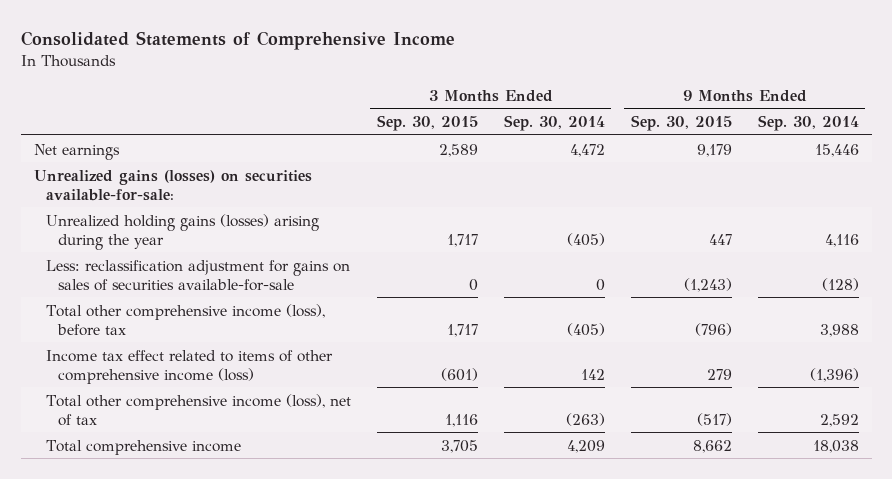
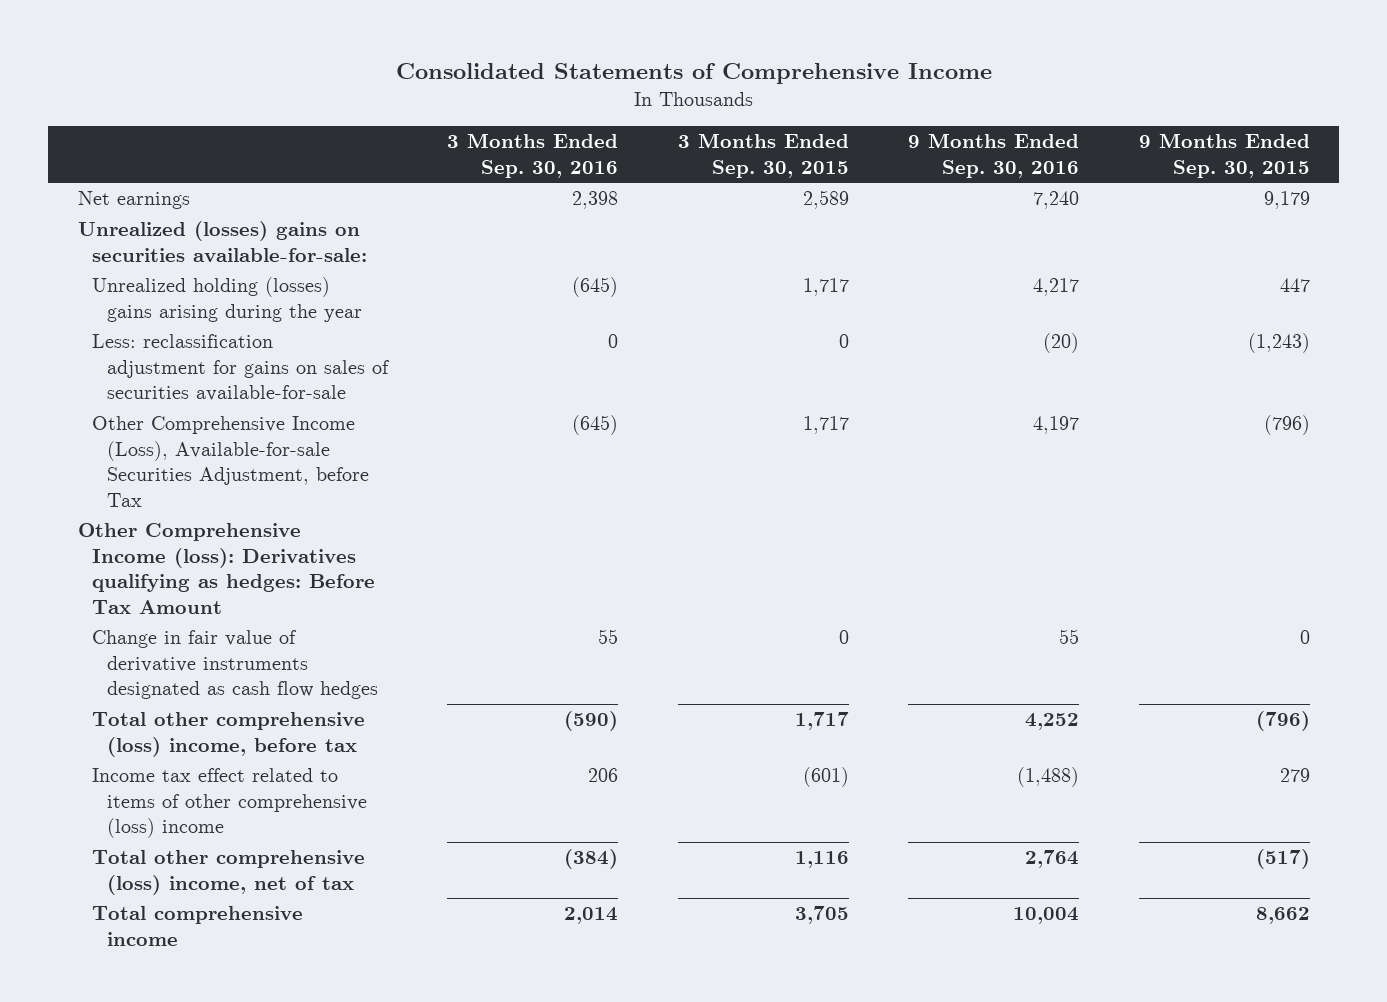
[503,114,605,131] Sep. 30, 2014 -> none
[757,114,859,131] Sep. 30, 2014 -> none
none -> [447,133,619,178] 3 Months Ended Sep. 30, 2016
none -> [908,133,1080,178] 9 Months Ended Sep. 30, 2016
[33,169,312,201] Unrealized gains (losses) on securities available-for-sale: -> [77,221,368,262] Unrealized (losses) gains on securities available-for-sale:
[45,213,319,250] Unrealized holding gains (losses) arising during the year -> [92,277,362,322] Unrealized holding (losses) gains arising during the year
none -> [92,416,369,507] Other Comprehensive Income (Loss), Available-for-sale Securities Adjustment, before Tax
none -> [77,523,376,614] Other Comprehensive Income (loss): Derivatives qualifying as hedges: Before Tax Amount
none -> [92,630,378,700] Change in fair value of derivative instruments designated as cash flow hedges
[45,303,325,336] Total other comprehensive income (loss), before tax -> [92,712,366,757] Total other comprehensive (loss) income, before tax
[45,349,333,384] Income tax effect related to items of other comprehensive income (loss) -> [92,768,367,839] Income tax effect related to items of other comprehensive (loss) income
[45,393,351,426] Total other comprehensive income (loss), net of tax -> [92,850,366,895] Total other comprehensive (loss) income, net of tax

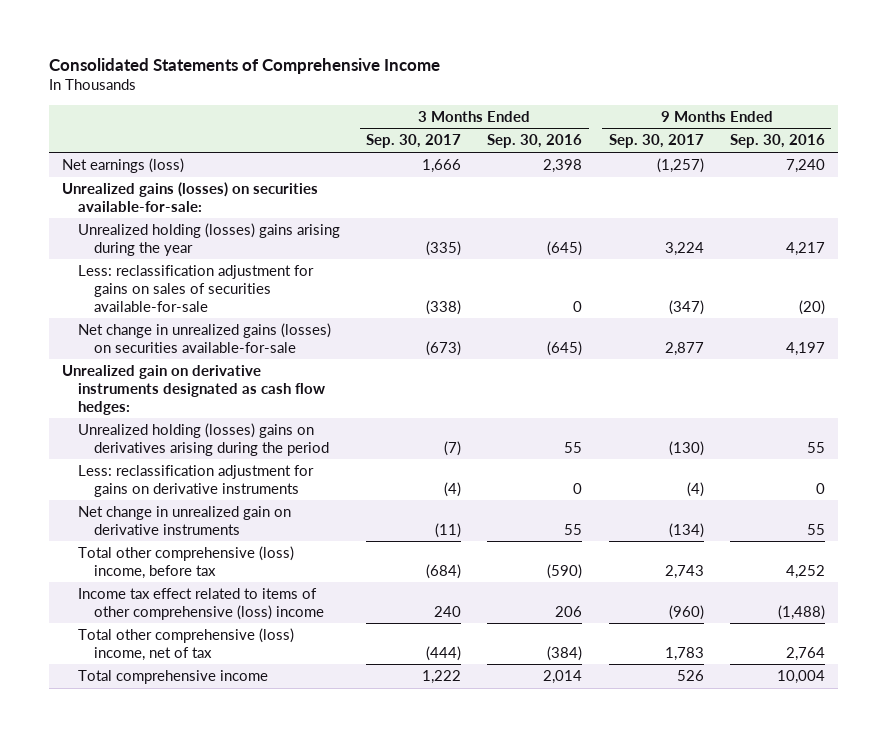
[677,133,849,178] 3 Months Ended Sep. 30, 2015 -> none
[1138,133,1310,178] 9 Months Ended Sep. 30, 2015 -> none
none -> [366,134,462,149] Sep. 30, 2017
none -> [608,134,704,149] Sep. 30, 2017
[77,191,190,210] Net earnings -> [61,158,184,174] Net earnings (loss)
[77,221,368,262] Unrealized (losses) gains on securities available-for-sale: -> [61,182,318,212] Unrealized gains (losses) on securities available-for-sale:
[92,416,369,507] Other Comprehensive Income (Loss), Available-for-sale Securities Adjustment, before Tax -> [78,323,332,353] Net change in unrealized gains (losses) on securities available-for-sale
[77,523,376,614] Other Comprehensive Income (loss): Derivatives qualifying as hedges: Before Tax Amount -> [61,365,326,415] Unrealized gain on derivative instruments designated as cash flow hedges:
[92,630,378,700] Change in fair value of derivative instruments designated as cash flow hedges -> [78,423,330,456] Unrealized holding (losses) gains on derivatives arising during the period
none -> [78,465,315,497] Less: reclassification adjustment for gains on derivative instruments
none -> [78,506,292,535] Net change in unrealized gain on derivative instruments

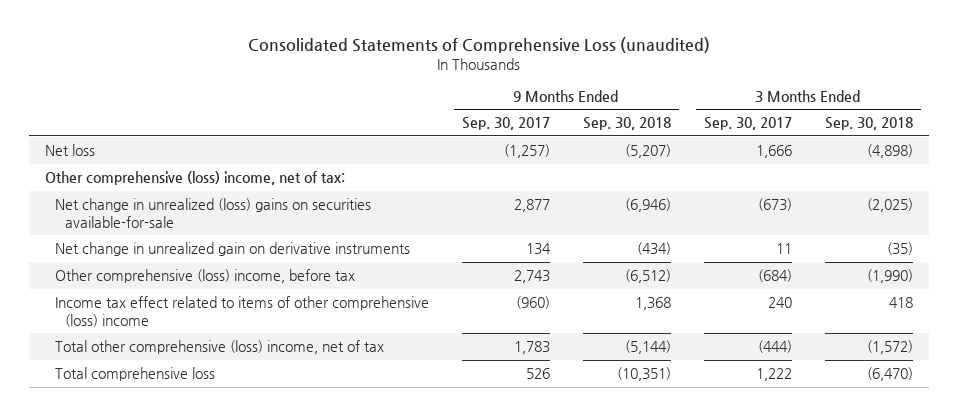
[48,57,440,74] Consolidated Statements of Comprehensive Income -> [247,37,710,54] Consolidated Statements of Comprehensive Loss (unaudited)
[487,134,583,149] Sep. 30, 2016 -> none
[729,134,825,149] Sep. 30, 2016 -> none
none -> [582,117,671,131] Sep. 30, 2018
none -> [824,117,913,131] Sep. 30, 2018
[61,182,318,212] Unrealized gains (losses) on securities available-for-sale: -> none
[78,223,341,256] Unrealized holding (losses) gains arising during the year -> none
[78,265,315,312] Less: reclassification adjustment for gains on sales of securities available-for-sale -> none
[61,365,326,415] Unrealized gain on derivative instruments designated as cash flow hedges: -> none
[78,423,330,456] Unrealized holding (losses) gains on derivatives arising during the period -> none
[78,465,315,497] Less: reclassification adjustment for gains on derivative instruments -> none
[61,158,184,174] Net earnings (loss) -> [45,144,96,157] Net loss
none -> [45,171,346,186] Other comprehensive (loss) income, net of tax:
[78,323,332,353] Net change in unrealized gains (losses) on securities available-for-sale -> [54,198,371,228] Net change in unrealized (loss) gains on securities available-for-sale
[435,522,462,538] (11) -> [775,243,792,255] 11
[668,522,704,538] (134) -> [525,243,551,256] 134
[78,546,295,579] Total other comprehensive (loss) income, before tax -> [54,269,355,284] Other comprehensive (loss) income, before tax
[78,670,269,685] Total comprehensive income -> [54,367,215,382] Total comprehensive loss

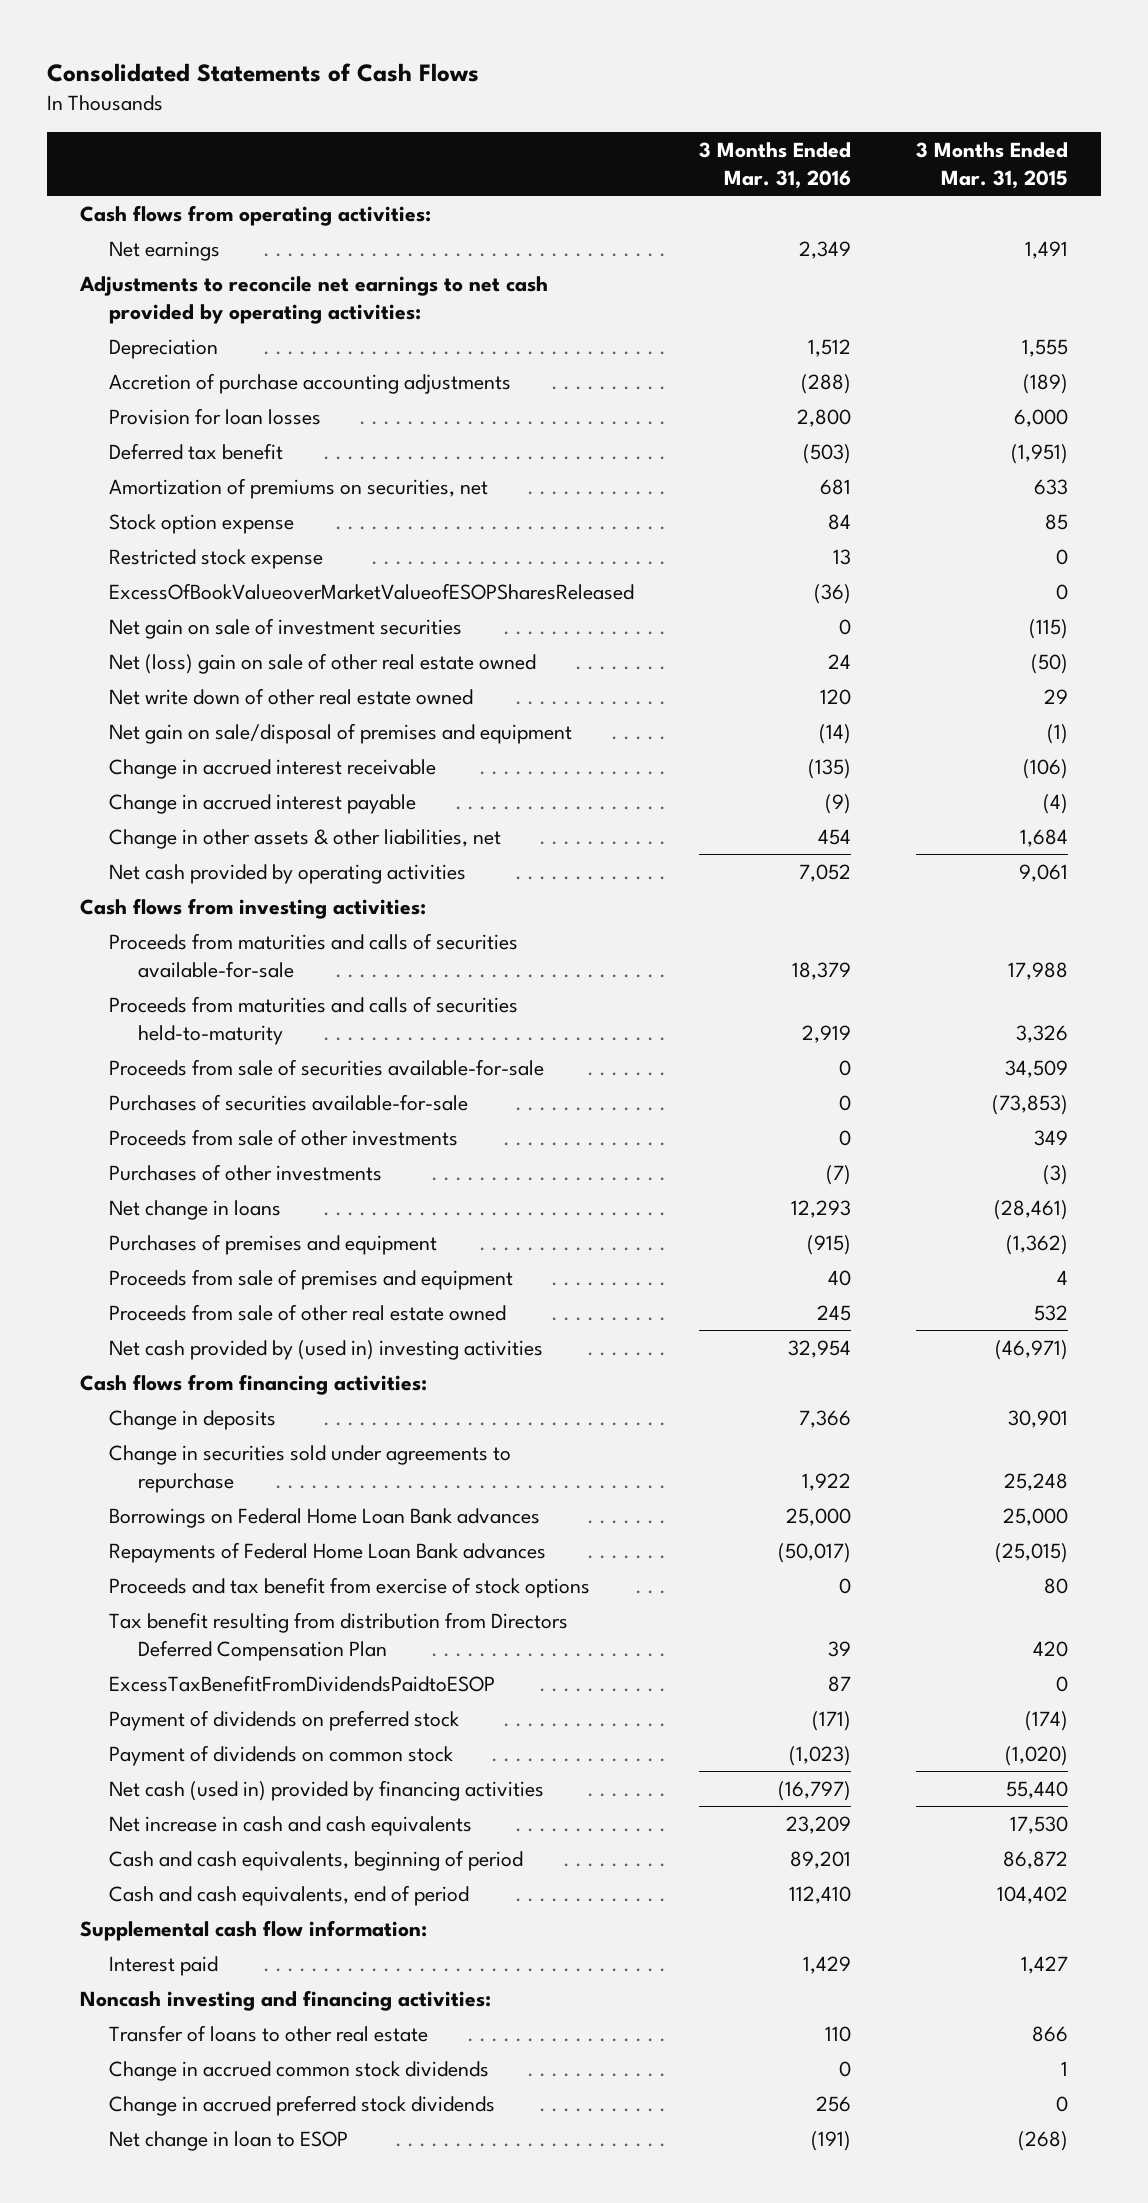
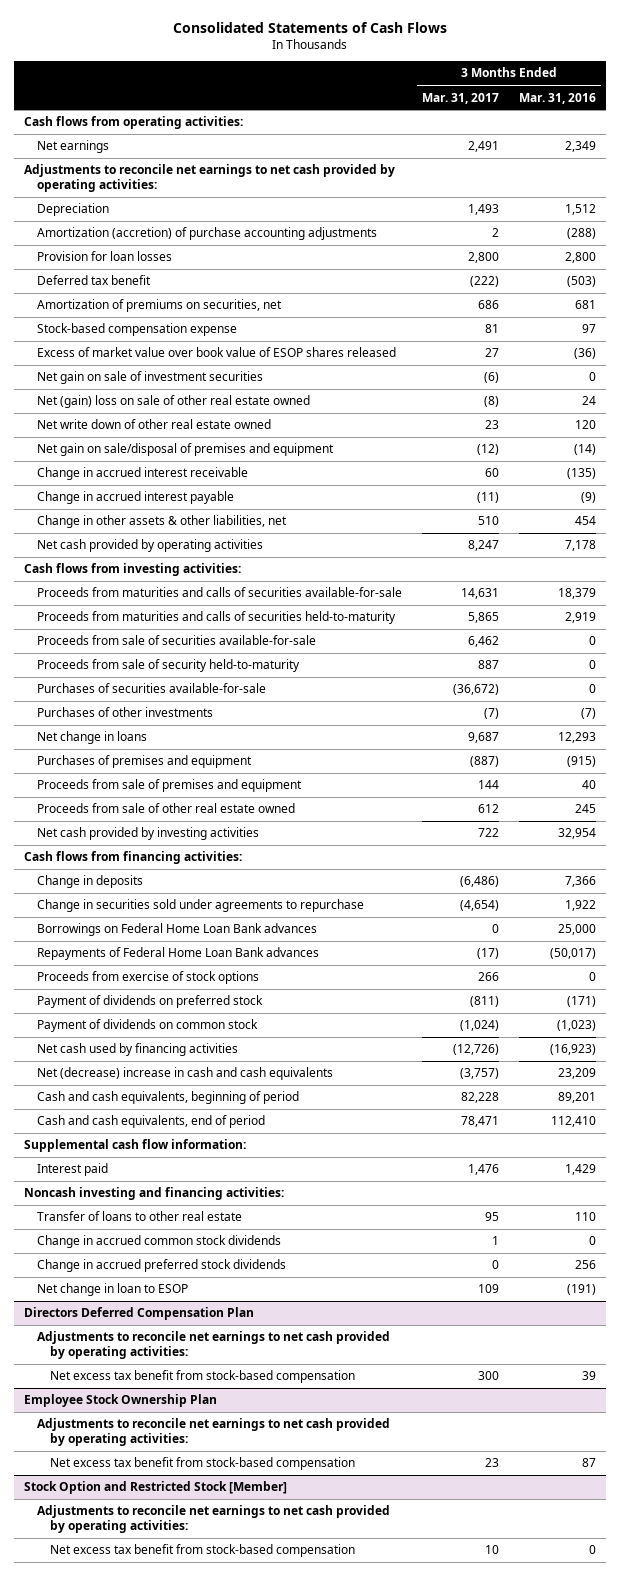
[916,141,1069,189] 3 Months Ended Mar. 31, 2015 -> none
none -> [422,92,500,104] Mar. 31, 2017
[108,372,511,394] Accretion of purchase accounting adjustments -> [37,227,378,241] Amortization (accretion) of purchase accounting adjustments
[108,513,294,534] Stock option expense -> none
[108,548,323,569] Restricted stock expense -> none
none -> [37,323,238,337] Stock-based compensation expense
[108,582,634,600] ExcessOfBookValueoverMarketValueofESOPSharesReleased -> [37,347,397,358] Excess of market value over book value of ESOP shares released
[108,652,536,674] Net (loss) gain on sale of other real estate owned -> [37,395,311,409] Net (gain) loss on sale of other real estate owned
[799,863,852,882] 7,052 -> [565,540,597,552] 7,178
none -> [37,659,301,673] Proceeds from sale of security held-to-maturity
[108,1128,458,1146] Proceeds from sale of other investments -> none
[108,1339,543,1360] Net cash provided by (used in) investing activities -> [37,827,260,841] Net cash provided by investing activities
[108,1611,568,1661] Tax benefit resulting from distribution from Directors Deferred Compensation Plan -> none
[108,1674,495,1692] ExcessTaxBenefitFromDividendsPaidtoESOP -> none
[108,1576,590,1598] Proceeds and tax benefit from exercise of stock options -> [37,971,260,985] Proceeds from exercise of stock options
[108,1779,544,1801] Net cash (used in) provided by financing activities -> [37,1043,239,1057] Net cash used by financing activities
[778,1780,852,1801] (16,797) -> [550,1044,597,1056] (16,923)
[108,1815,472,1836] Net increase in cash and cash equivalents -> [37,1067,334,1081] Net (decrease) increase in cash and cash equivalents
none -> [24,1307,255,1321] Directors Deferred Compensation Plan
none -> [37,1331,391,1360] Adjustments to reconcile net earnings to net cash provided by operating activities:
none -> [50,1370,356,1384] Net excess tax benefit from stock-based compensation
none -> [24,1394,218,1408] Employee Stock Ownership Plan
none -> [37,1418,391,1447] Adjustments to reconcile net earnings to net cash provided by operating activities:
none -> [50,1457,356,1471] Net excess tax benefit from stock-based compensation
none -> [24,1481,288,1495] Stock Option and Restricted Stock [Member]
none -> [37,1505,391,1534] Adjustments to reconcile net earnings to net cash provided by operating activities:
none -> [50,1544,356,1558] Net excess tax benefit from stock-based compensation

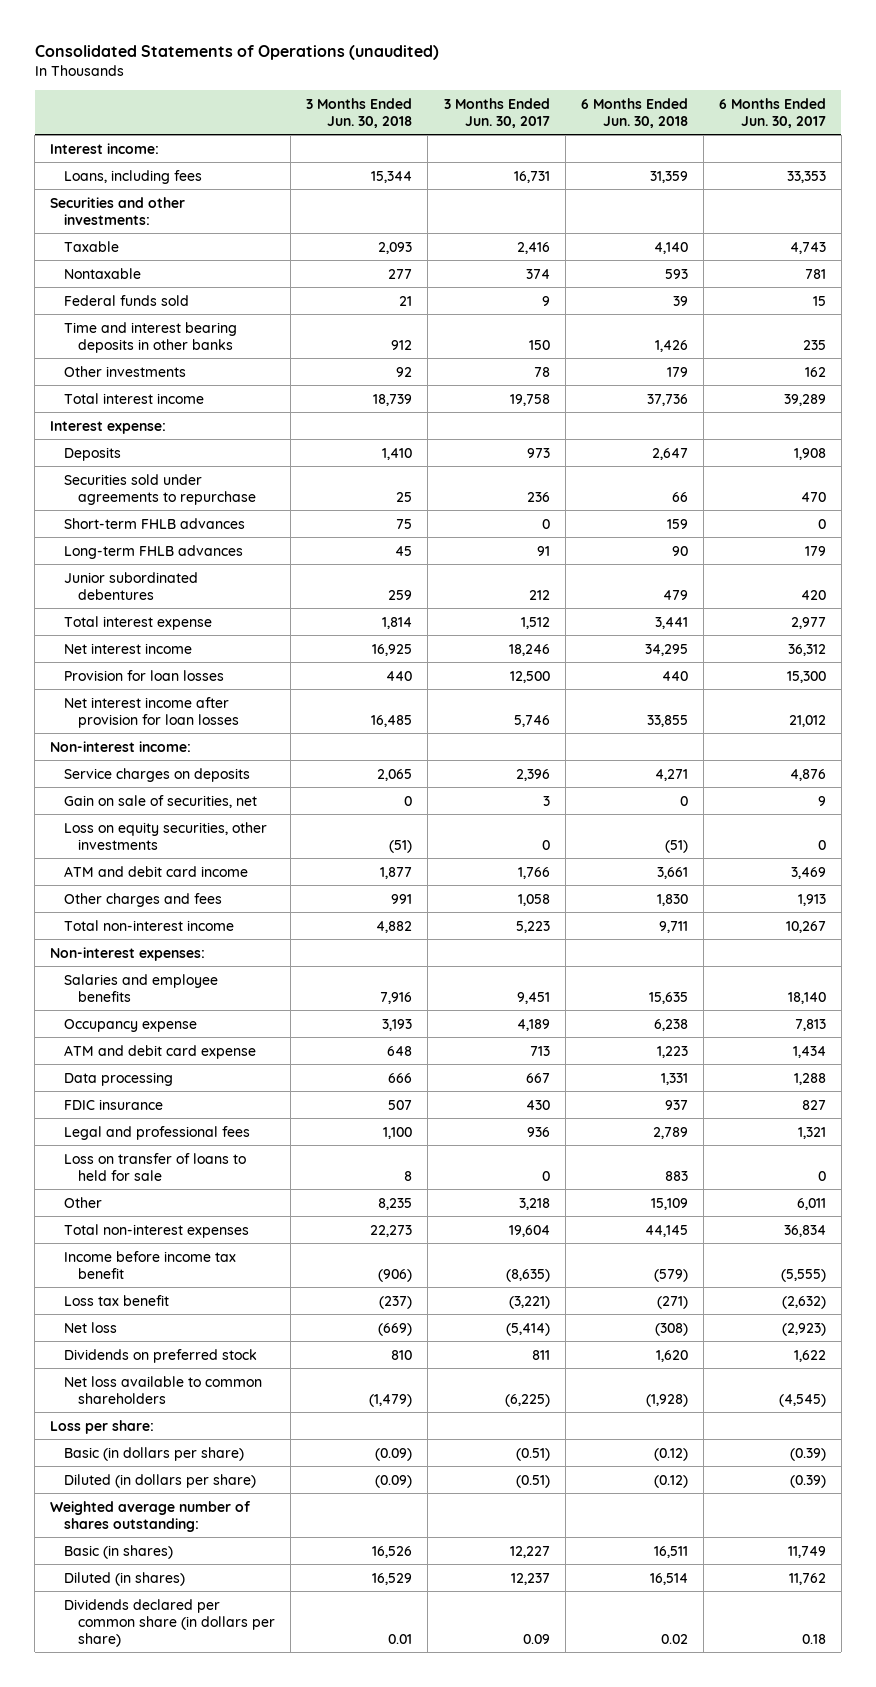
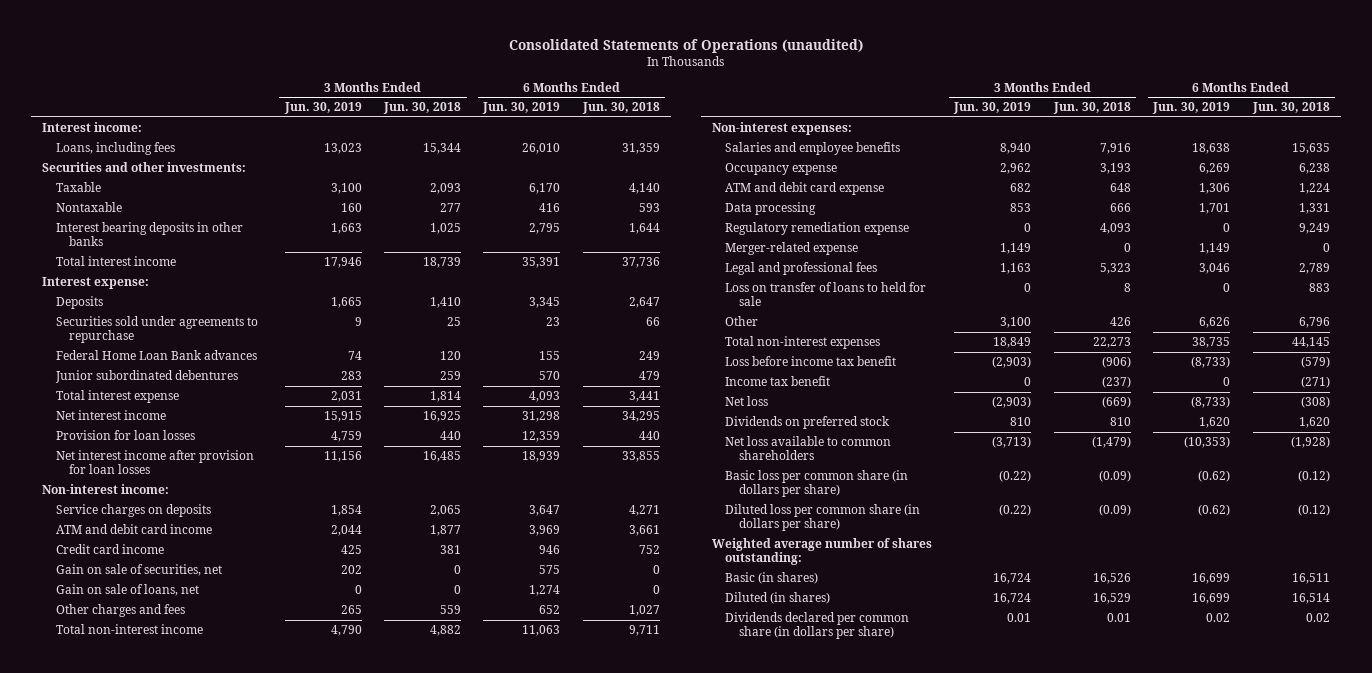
[443,97,550,128] 3 Months Ended Jun. 30, 2017 -> none
[718,97,826,128] 6 Months Ended Jun. 30, 2017 -> none
none -> [283,102,362,115] Jun. 30, 2019
none -> [482,102,561,115] Jun. 30, 2019
[64,294,190,306] Federal funds sold -> none
[64,365,187,377] Other investments -> none
[64,321,238,353] Time and interest bearing deposits in other banks -> [55,222,243,247] Interest bearing deposits in other banks
[391,339,413,350] 912 -> [430,223,462,235] 1,025
[654,339,688,352] 1,426 -> [628,223,660,235] 1,644
[64,517,246,529] Short-term FHLB advances -> none
[64,544,244,559] Long-term FHLB advances -> none
none -> [55,350,257,361] Federal Home Loan Bank advances
[64,821,268,850] Loss on equity securities, other investments -> none
none -> [55,544,164,555] Credit card income
[64,794,258,808] Gain on sale of securities, net -> [55,564,222,577] Gain on sale of securities, net
none -> [55,584,199,597] Gain on sale of loans, net
[391,893,413,904] 991 -> [440,605,462,615] 559
[656,893,688,906] 1,830 -> [628,605,660,617] 1,027
[656,1045,688,1058] 1,223 -> [1298,183,1330,195] 1,224
[64,1098,164,1110] FDIC insurance -> none
none -> [725,222,910,236] Regulatory remediation expense
none -> [725,242,859,256] Merger-related expense
[383,1126,413,1139] 1,100 -> [1099,263,1131,275] 5,323
[378,1197,413,1210] 8,235 -> [1109,317,1131,327] 426
[650,1197,688,1210] 15,109 -> [1298,317,1330,329] 6,796
[64,1250,237,1279] Income before income tax benefit -> [725,356,897,367] Loss before income tax benefit
[64,1294,170,1306] Loss tax benefit -> [725,376,831,387] Income tax benefit
[50,1419,155,1434] Loss per share: -> none
[64,1446,245,1461] Basic (in dollars per share) -> [725,470,909,498] Basic loss per common share (in dollars per share)
[64,1473,257,1488] Diluted (in dollars per share) -> [725,504,921,532] Diluted loss per common share (in dollars per share)

